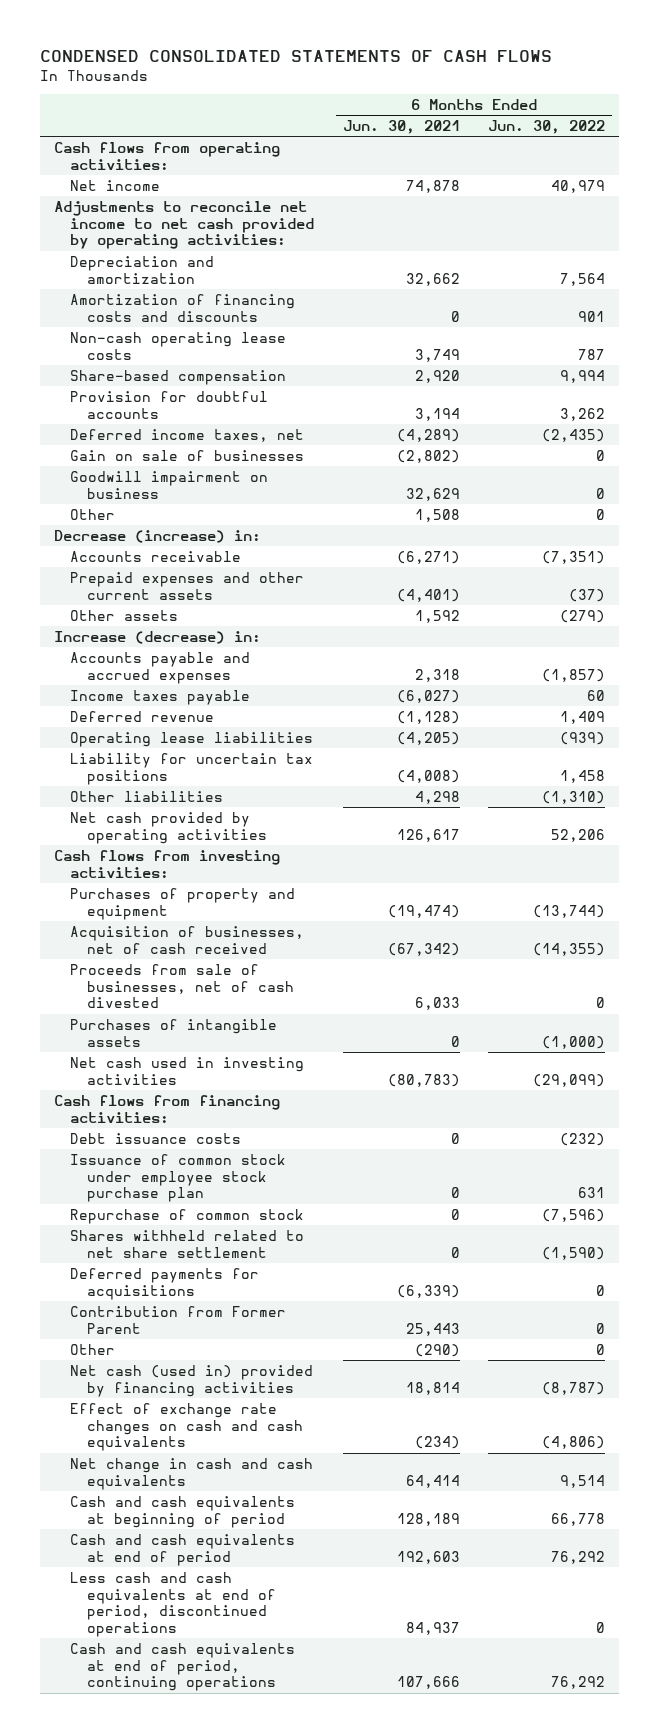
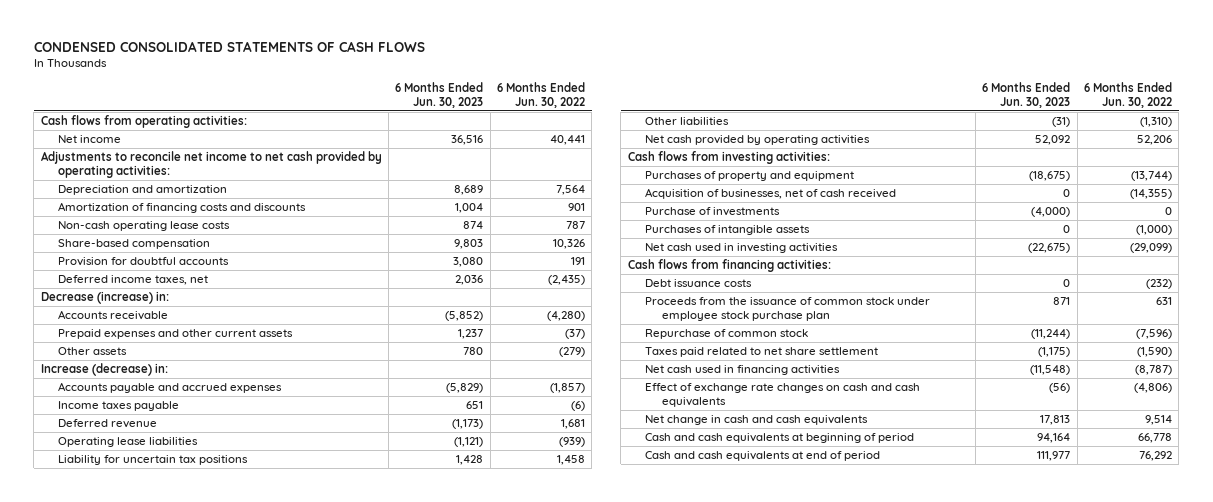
[342,120,460,135] Jun. 30, 2021 -> none
none -> [395,81,484,108] 6 Months Ended Jun. 30, 2023
[550,179,605,193] 40,979 -> [550,134,586,145] 40,441
[559,369,605,383] 9,994 -> [553,238,586,249] 10,326
[559,407,605,421] 3,262 -> [571,256,586,265] 191
[70,449,305,461] Gain on sale of businesses -> none
[70,470,269,499] Goodwill impairment on business -> none
[70,508,116,520] Other -> none
[541,550,605,564] (7,351) -> [547,310,586,321] (4,280)
[586,689,605,701] 60 -> [571,400,586,411] (6)
[559,710,605,724] 1,409 -> [561,418,586,429] 1,681
[70,963,294,1009] Proceeds from sale of businesses, net of cash divested -> none
none -> [644,206,780,216] Purchase of investments
[70,1153,287,1203] Issuance of common stock under employee stock purchase plan -> [644,296,930,322] Proceeds from the issuance of common stock under employee stock purchase plan
[70,1267,260,1300] Deferred payments for acquisitions -> none
[70,1305,287,1334] Contribution from Former Parent -> none
[70,1343,116,1355] Other -> none
[70,1229,305,1258] Shares withheld related to net share settlement -> [644,346,878,357] Taxes paid related to net share settlement
[70,1364,314,1397] Net cash (used in) provided by financing activities -> [644,364,840,375] Net cash used in financing activities
[70,1571,276,1638] Less cash and cash equivalents at end of period, discontinued operations -> none
[70,1642,296,1692] Cash and cash equivalents at end of period, continuing operations -> none

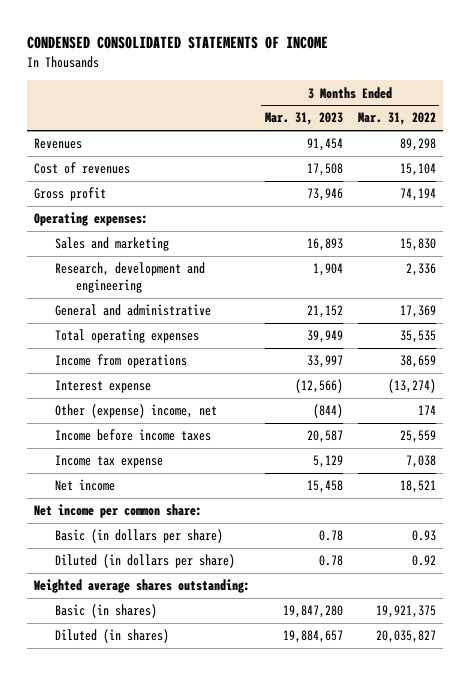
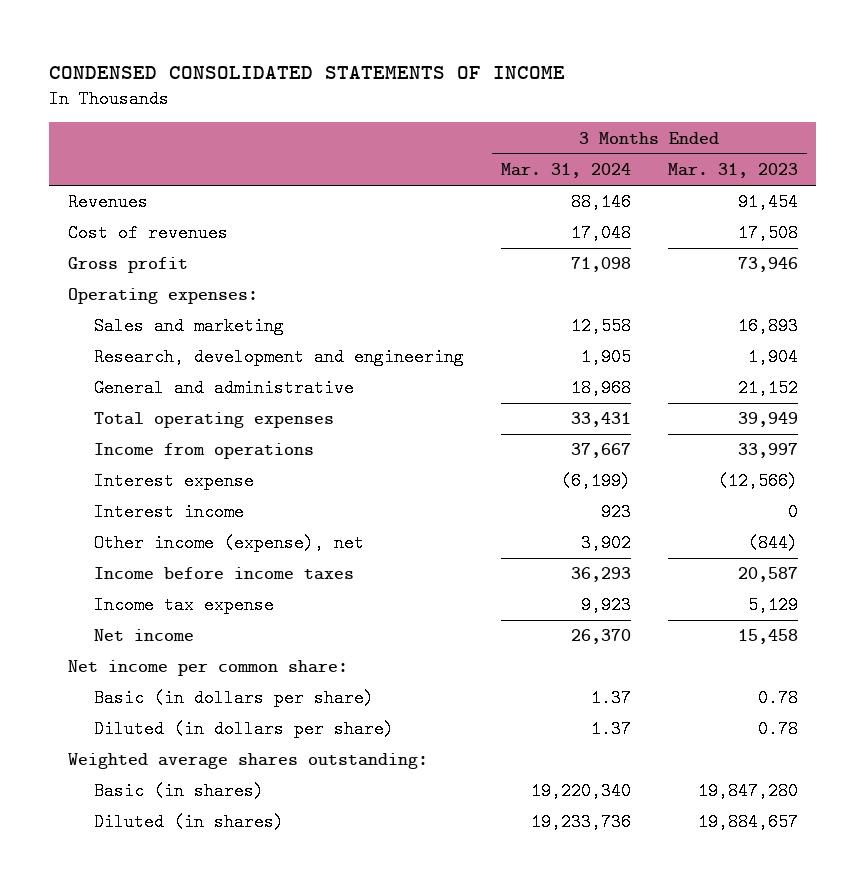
[357,112,436,126] Mar. 31, 2022 -> none
none -> [500,163,631,179] Mar. 31, 2024
none -> [94,503,245,522] Interest income
[55,404,218,419] Other (expense) income, net -> [94,534,365,553] Other income (expense), net

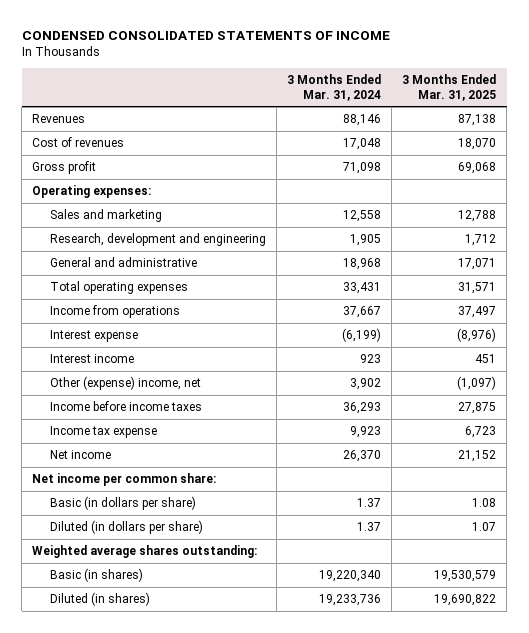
[667,163,798,179] Mar. 31, 2023 -> none
none -> [402,74,497,101] 3 Months Ended Mar. 31, 2025
[94,534,365,553] Other income (expense), net -> [49,376,201,391] Other (expense) income, net

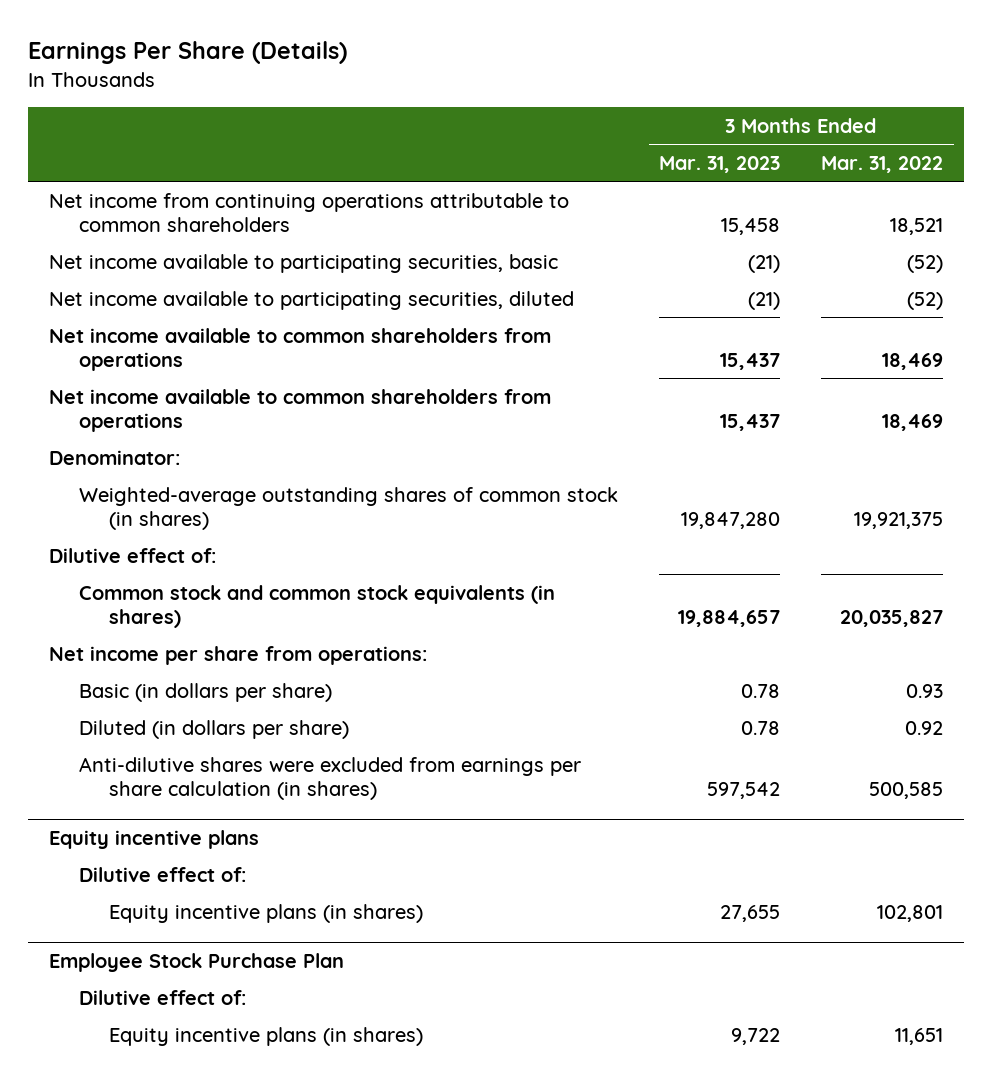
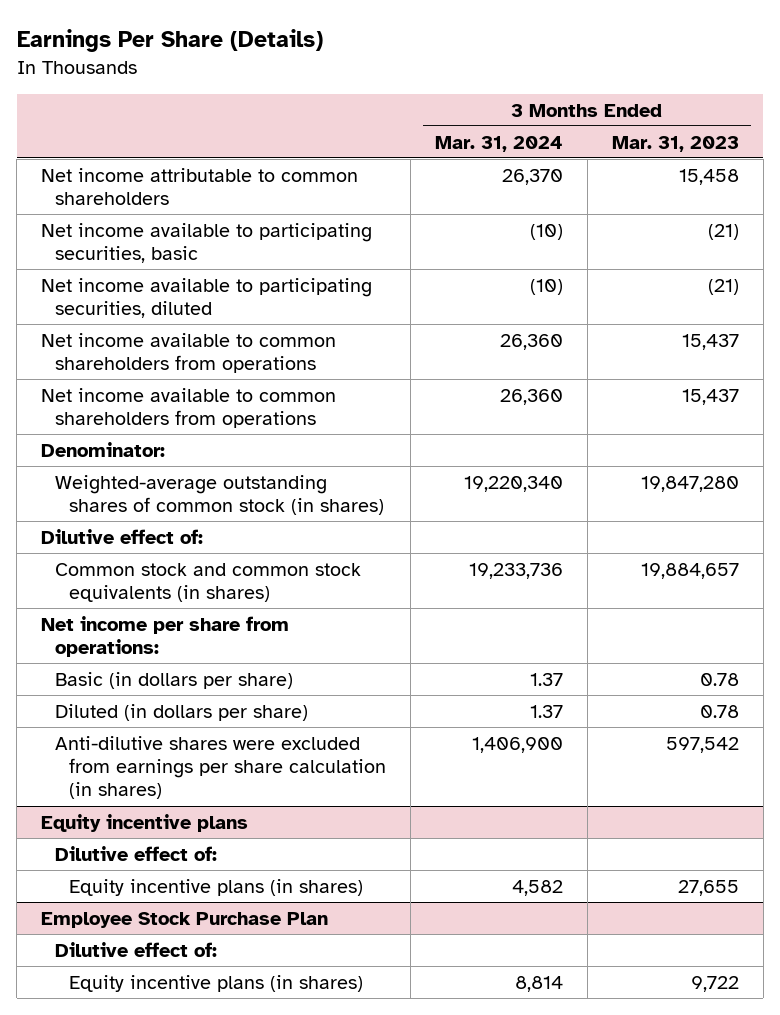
[821,155,944,173] Mar. 31, 2022 -> none
none -> [434,135,563,152] Mar. 31, 2024
[48,192,569,233] Net income from continuing operations attributable to common shareholders -> [40,167,358,206] Net income attributable to common shareholders

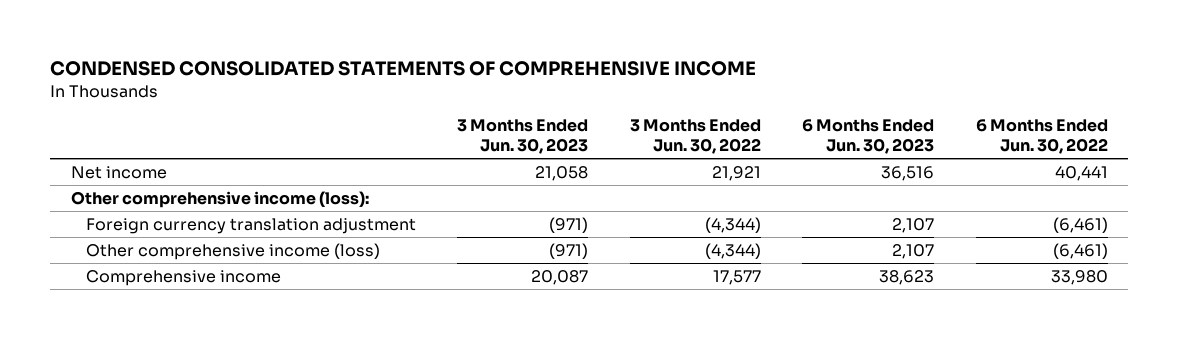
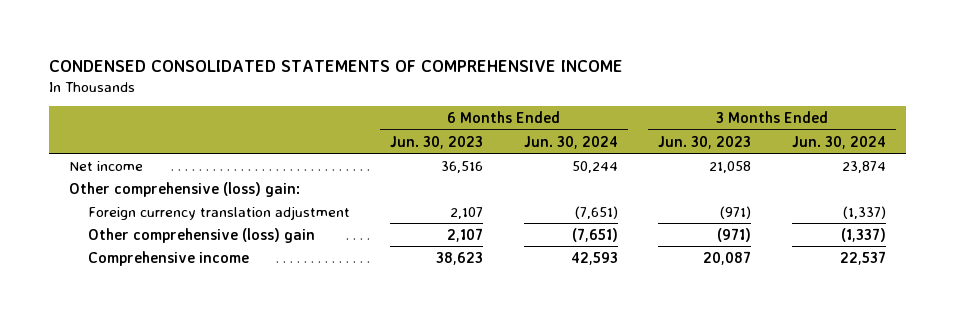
[629,119,761,155] 3 Months Ended Jun. 30, 2022 -> none
[975,119,1108,155] 6 Months Ended Jun. 30, 2022 -> none
none -> [523,135,618,149] Jun. 30, 2024
none -> [791,135,886,149] Jun. 30, 2024
[71,190,370,208] Other comprehensive income (loss): -> [68,181,300,197] Other comprehensive (loss) gain:
[86,242,381,260] Other comprehensive income (loss) -> [87,227,315,243] Other comprehensive (loss) gain

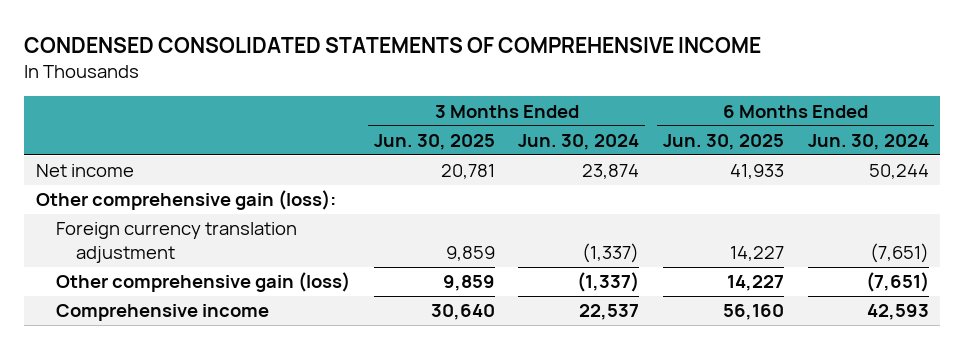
[390,135,484,149] Jun. 30, 2023 -> none
[658,135,752,149] Jun. 30, 2023 -> none
none -> [373,133,495,150] Jun. 30, 2025
none -> [662,133,784,150] Jun. 30, 2025
[68,181,300,197] Other comprehensive (loss) gain: -> [36,190,337,211] Other comprehensive gain (loss):
[87,227,315,243] Other comprehensive (loss) gain -> [56,272,351,293] Other comprehensive gain (loss)

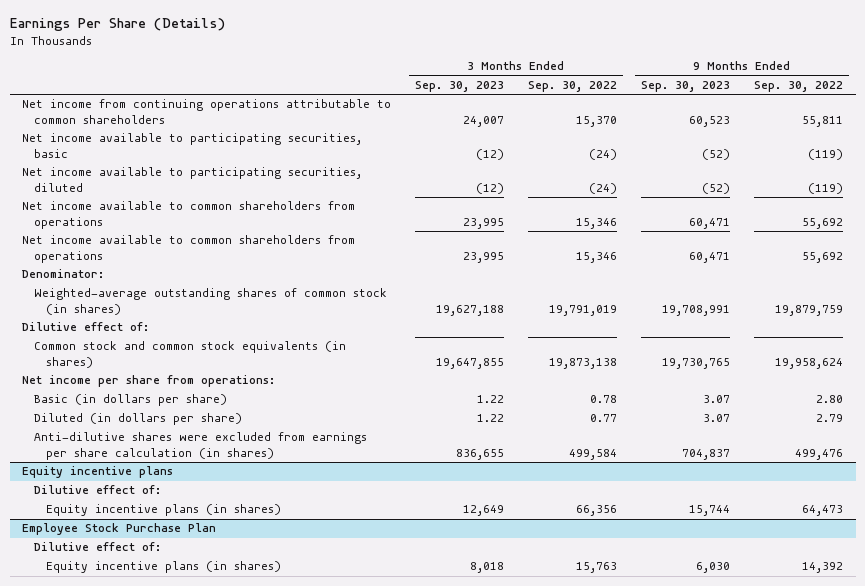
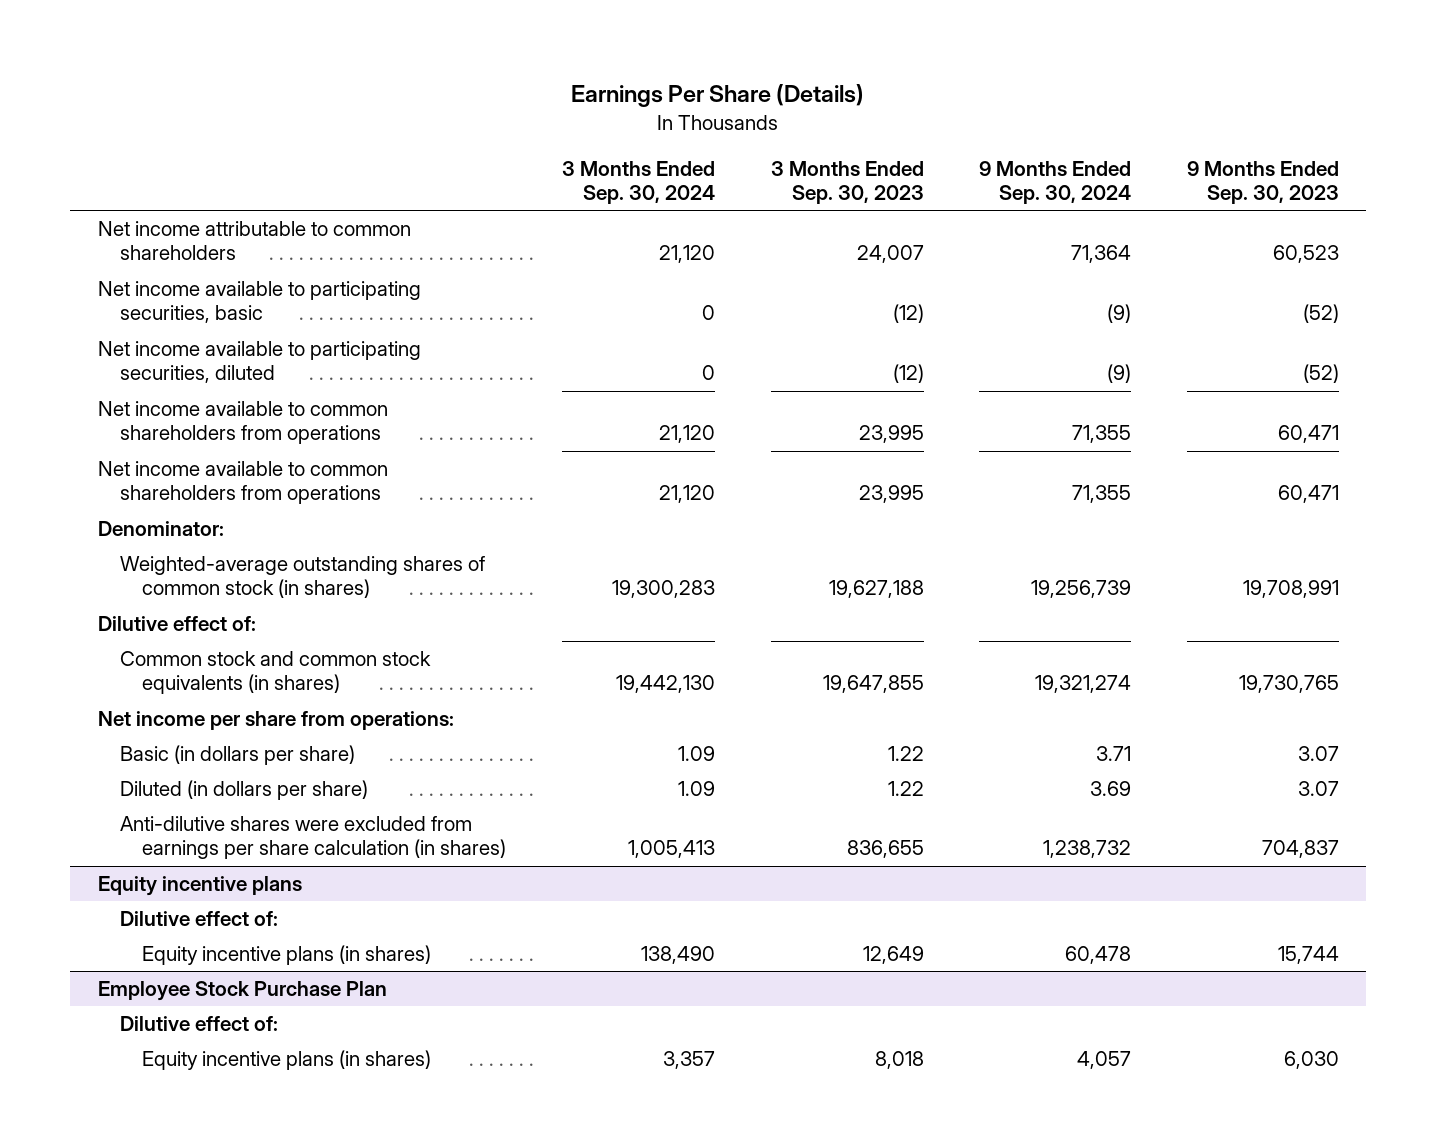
[528,81,618,93] Sep. 30, 2022 -> none
[754,81,844,93] Sep. 30, 2022 -> none
none -> [562,160,716,204] 3 Months Ended Sep. 30, 2024
none -> [979,160,1132,204] 9 Months Ended Sep. 30, 2024
[21,99,391,124] Net income from continuing operations attributable to common shareholders -> [98,221,412,261] Net income attributable to common shareholders

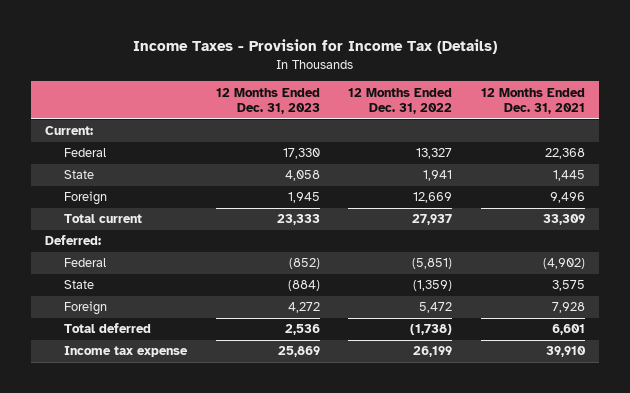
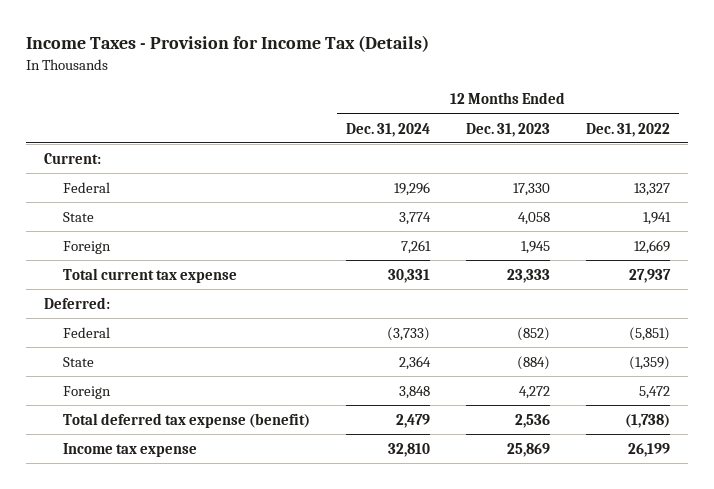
[480,87,585,115] 12 Months Ended Dec. 31, 2021 -> none
none -> [345,122,430,137] Dec. 31, 2024
[64,214,143,224] Total current -> [62,267,237,283] Total current tax expense
[64,323,152,334] Total deferred -> [62,412,310,428] Total deferred tax expense (benefit)

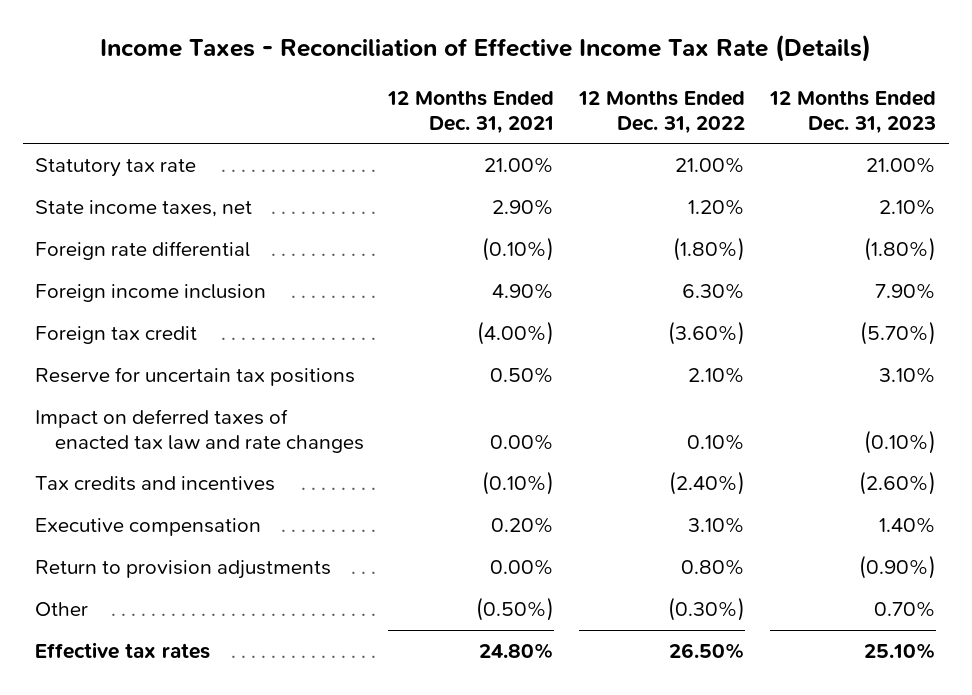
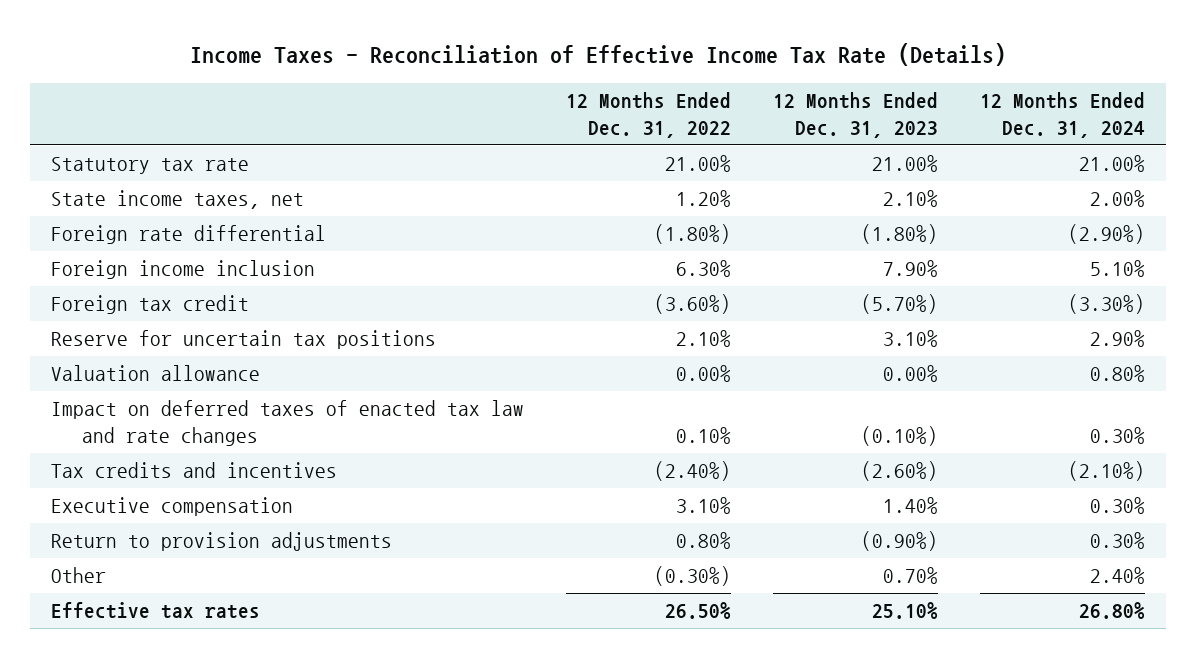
[387,89,555,134] 12 Months Ended Dec. 31, 2021 -> none
none -> [979,92,1145,139] 12 Months Ended Dec. 31, 2024
none -> [50,365,260,382] Valuation allowance

